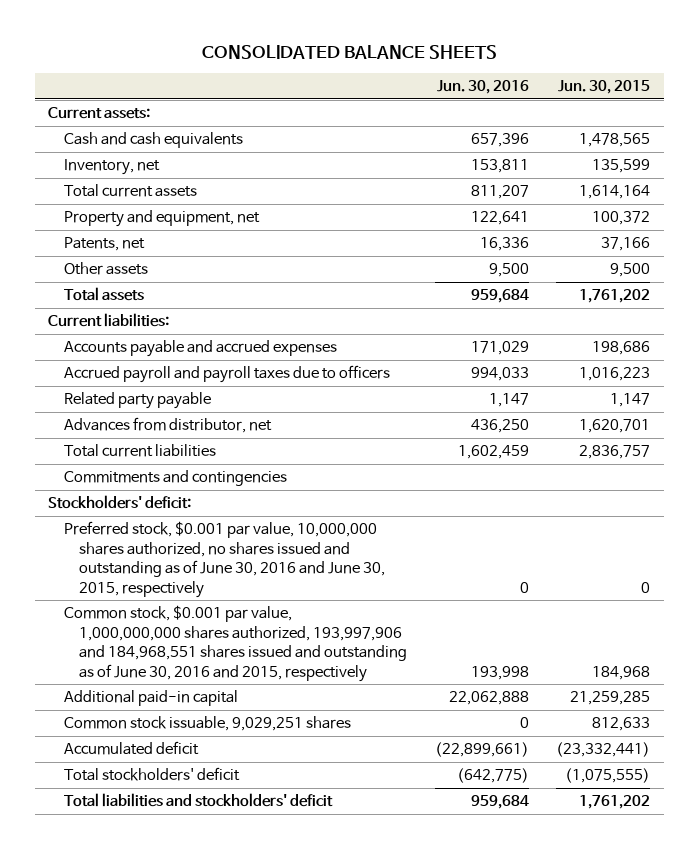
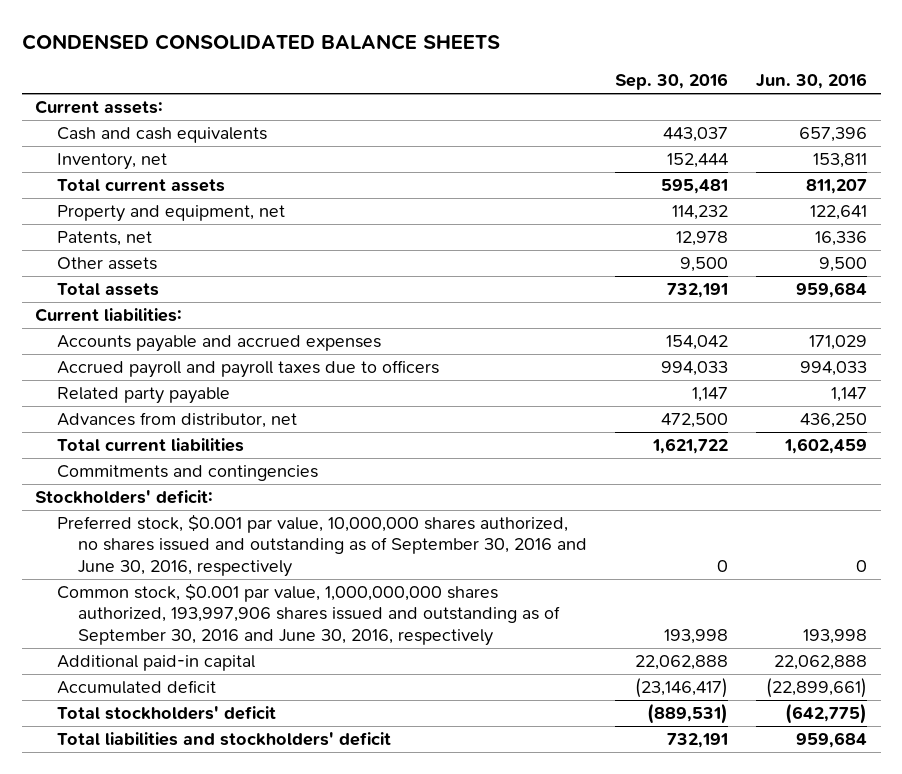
[202,44,498,59] CONSOLIDATED BALANCE SHEETS -> [21,34,500,51] CONDENSED CONSOLIDATED BALANCE SHEETS
[558,80,651,95] Jun. 30, 2015 -> none
none -> [615,73,729,91] Sep. 30, 2016
[63,521,385,598] Preferred stock, $0.001 par value, 10,000,000 shares authorized, no shares issued and outstanding as of June 30, 2016 and June 30, 2015, respectively -> [56,514,588,577] Preferred stock, $0.001 par value, 10,000,000 shares authorized, no shares issued and outstanding as of September 30, 2016 and June 30, 2016, respectively
[63,605,407,682] Common stock, $0.001 par value, 1,000,000,000 shares authorized, 193,997,906 and 184,968,551 shares issued and outstanding as of June 30, 2016 and 2015, respectively -> [56,583,561,646] Common stock, $0.001 par value, 1,000,000,000 shares authorized, 193,997,906 shares issued and outstanding as of September 30, 2016 and June 30, 2016, respectively
[63,716,351,732] Common stock issuable, 9,029,251 shares -> none

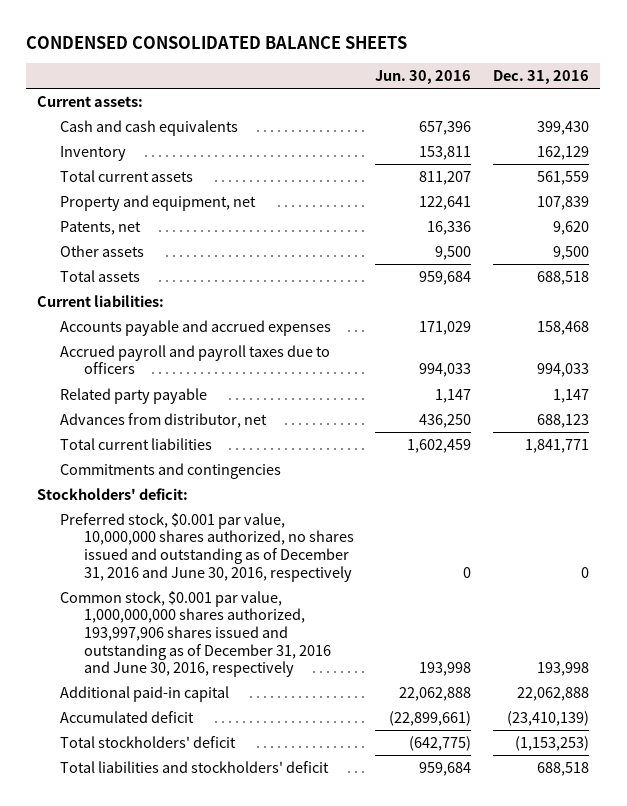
[615,73,729,91] Sep. 30, 2016 -> none
none -> [493,70,590,85] Dec. 31, 2016
[56,153,167,171] Inventory, net -> [60,145,127,161] Inventory
[56,514,588,577] Preferred stock, $0.001 par value, 10,000,000 shares authorized, no shares issued and outstanding as of September 30, 2016 and June 30, 2016, respectively -> [60,512,354,582] Preferred stock, $0.001 par value, 10,000,000 shares authorized, no shares issued and outstanding as of December 31, 2016 and June 30, 2016, respectively
[56,583,561,646] Common stock, $0.001 par value, 1,000,000,000 shares authorized, 193,997,906 shares issued and outstanding as of September 30, 2016 and June 30, 2016, respectively -> [60,590,331,678] Common stock, $0.001 par value, 1,000,000,000 shares authorized, 193,997,906 shares issued and outstanding as of December 31, 2016 and June 30, 2016, respectively

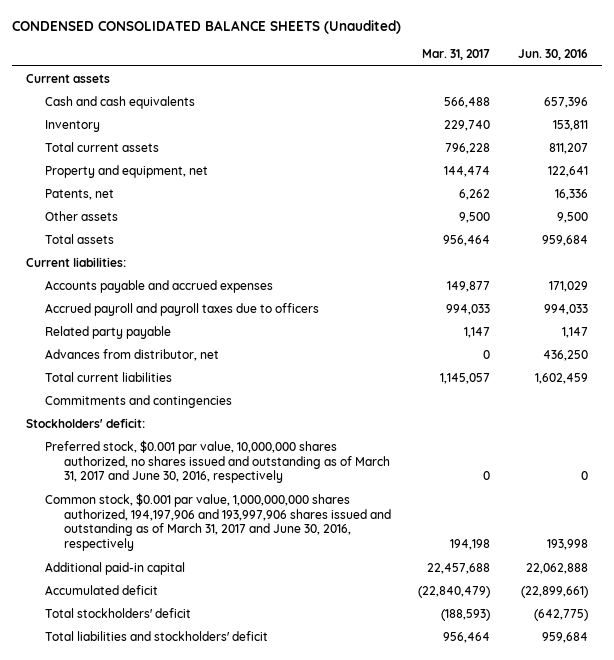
[26,35,408,49] CONDENSED CONSOLIDATED BALANCE SHEETS -> [12,19,402,34] CONDENSED CONSOLIDATED BALANCE SHEETS (Unaudited)
[493,70,590,85] Dec. 31, 2016 -> none
none -> [422,49,491,61] Mar. 31, 2017
[37,95,144,107] Current assets: -> [26,73,111,83] Current assets
[60,512,354,582] Preferred stock, $0.001 par value, 10,000,000 shares authorized, no shares issued and outstanding as of December 31, 2016 and June 30, 2016, respectively -> [45,439,390,484] Preferred stock, $0.001 par value, 10,000,000 shares authorized, no shares issued and outstanding as of March 31, 2017 and June 30, 2016, respectively
[60,590,331,678] Common stock, $0.001 par value, 1,000,000,000 shares authorized, 193,997,906 shares issued and outstanding as of December 31, 2016 and June 30, 2016, respectively -> [45,492,391,552] Common stock, $0.001 par value, 1,000,000,000 shares authorized, 194,197,906 and 193,997,906 shares issued and outstanding as of March 31, 2017 and June 30, 2016, respectively

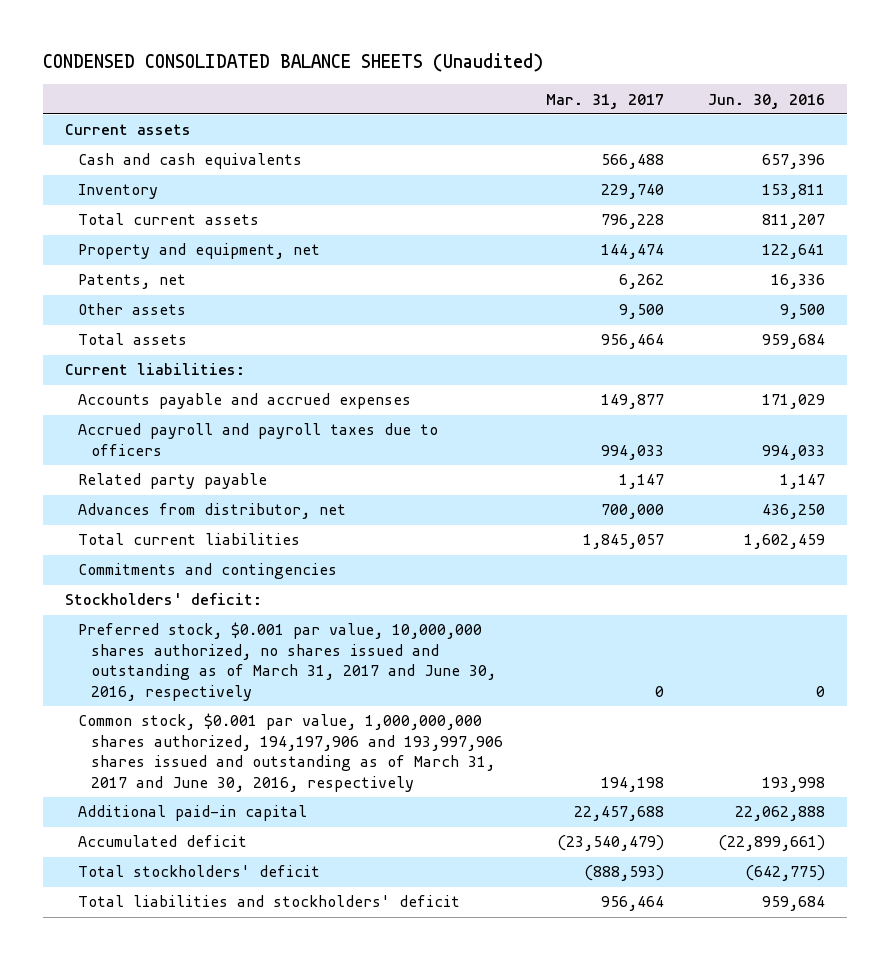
[483,349,491,359] 0 -> [601,504,665,520] 700,000
[440,372,491,384] 1,145,057 -> [583,534,665,550] 1,845,057
[418,585,491,598] (22,840,479) -> [557,835,665,852] (23,540,479)
[441,608,491,621] (188,593) -> [584,865,665,882] (888,593)

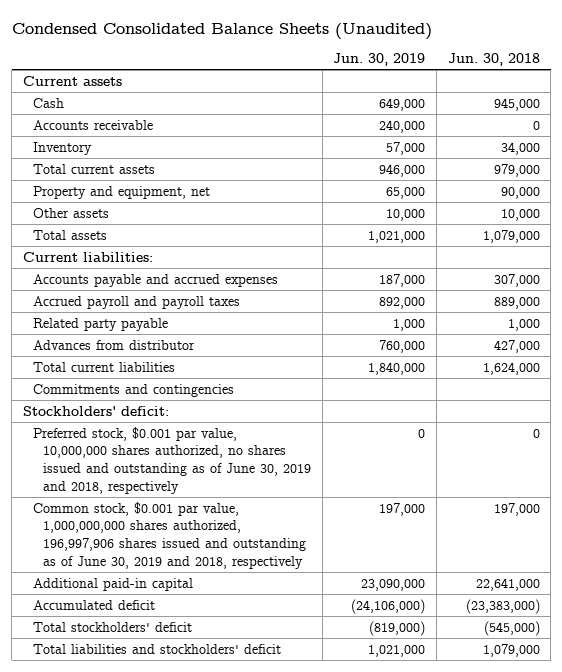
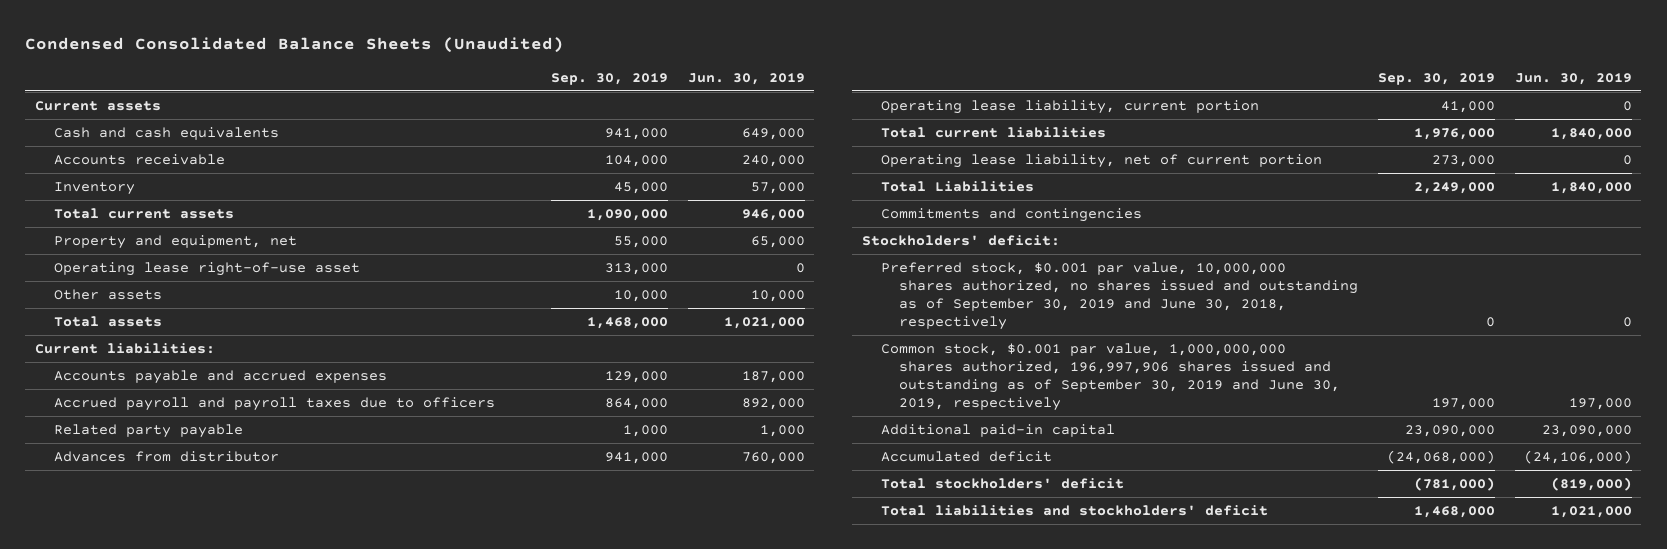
[447,53,540,67] Jun. 30, 2018 -> none
none -> [550,72,668,85] Sep. 30, 2019
[32,97,64,108] Cash -> [53,126,279,140] Cash and cash equivalents
none -> [53,261,360,276] Operating lease right-of-use asset
[32,295,240,309] Accrued payroll and payroll taxes -> [53,396,495,411] Accrued payroll and payroll taxes due to officers
none -> [880,99,1259,114] Operating lease liability, current portion
none -> [880,153,1322,168] Operating lease liability, net of current portion
none -> [880,180,1034,192] Total Liabilities
[32,426,311,494] Preferred stock, $0.001 par value, 10,000,000 shares authorized, no shares issued and outstanding as of June 30, 2019 and 2018, respectively -> [880,261,1359,330] Preferred stock, $0.001 par value, 10,000,000 shares authorized, no shares issued and outstanding as of September 30, 2019 and June 30, 2018, respectively
[32,501,306,569] Common stock, $0.001 par value, 1,000,000,000 shares authorized, 196,997,906 shares issued and outstanding as of June 30, 2019 and 2018, respectively -> [880,342,1341,411] Common stock, $0.001 par value, 1,000,000,000 shares authorized, 196,997,906 shares issued and outstanding as of September 30, 2019 and June 30, 2019, respectively

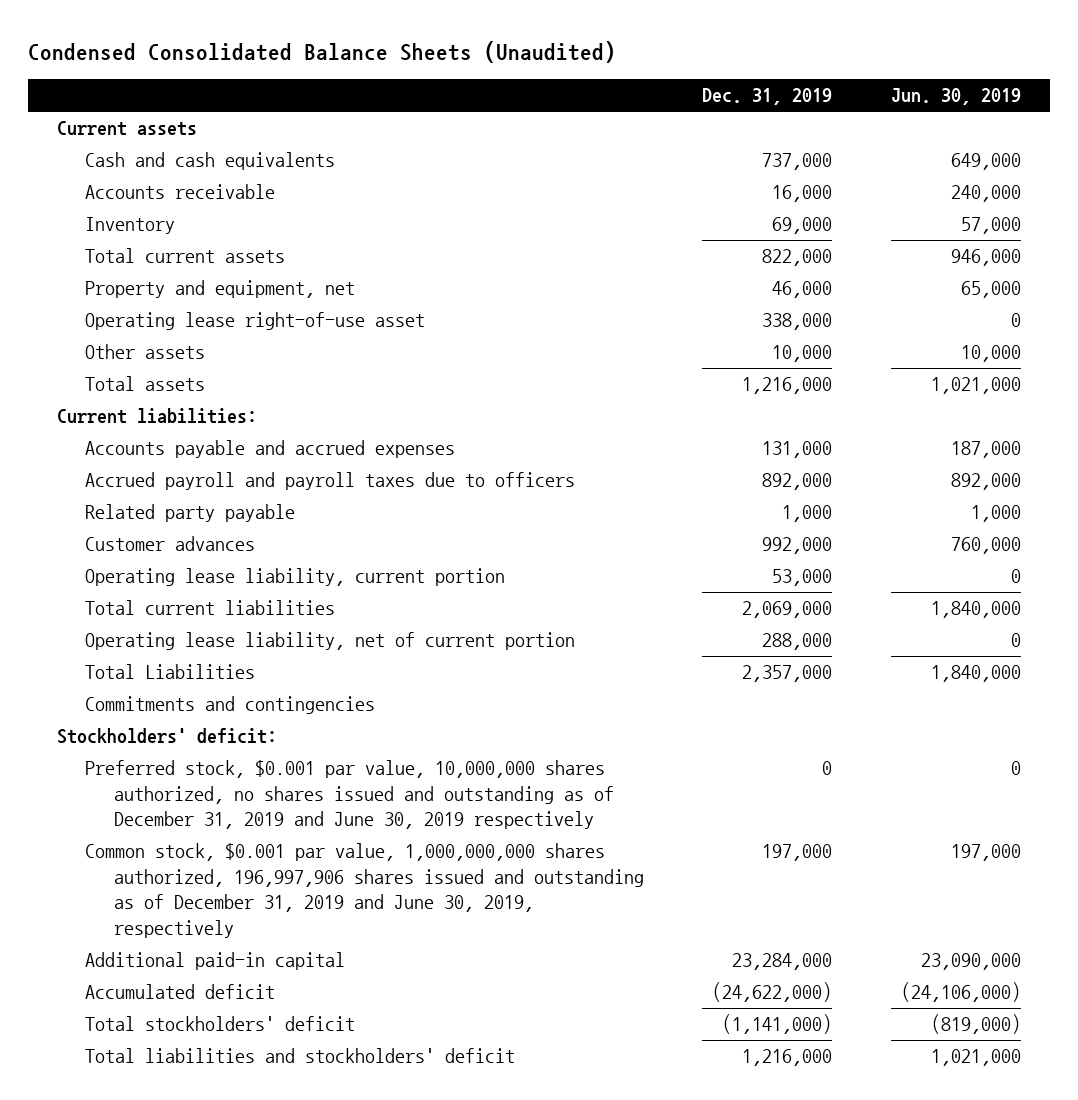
[550,72,668,85] Sep. 30, 2019 -> none
none -> [702,88,833,106] Dec. 31, 2019
[53,450,279,462] Advances from distributor -> [85,536,256,552] Customer advances
[880,261,1359,330] Preferred stock, $0.001 par value, 10,000,000 shares authorized, no shares issued and outstanding as of September 30, 2019 and June 30, 2018, respectively -> [85,760,614,830] Preferred stock, $0.001 par value, 10,000,000 shares authorized, no shares issued and outstanding as of December 31, 2019 and June 30, 2019 respectively
[880,342,1341,411] Common stock, $0.001 par value, 1,000,000,000 shares authorized, 196,997,906 shares issued and outstanding as of September 30, 2019 and June 30, 2019, respectively -> [85,843,644,938] Common stock, $0.001 par value, 1,000,000,000 shares authorized, 196,997,906 shares issued and outstanding as of December 31, 2019 and June 30, 2019, respectively

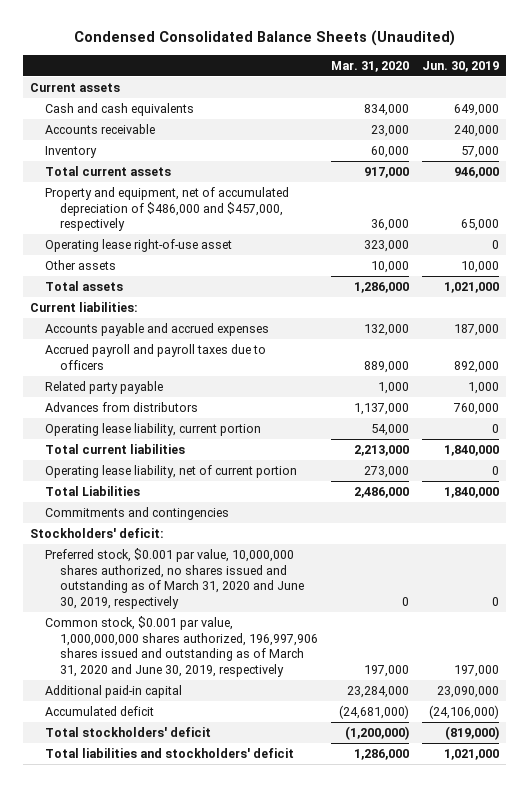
[702,88,833,106] Dec. 31, 2019 -> none
none -> [331,60,410,72] Mar. 31, 2020
[85,280,356,299] Property and equipment, net -> [44,186,289,232] Property and equipment, net of accumulated depreciation of $486,000 and $457,000, respectively
[85,536,256,552] Customer advances -> [44,401,198,412] Advances from distributors
[85,760,614,830] Preferred stock, $0.001 par value, 10,000,000 shares authorized, no shares issued and outstanding as of December 31, 2019 and June 30, 2019 respectively -> [44,547,304,610] Preferred stock, $0.001 par value, 10,000,000 shares authorized, no shares issued and outstanding as of March 31, 2020 and June 30, 2019, respectively
[85,843,644,938] Common stock, $0.001 par value, 1,000,000,000 shares authorized, 196,997,906 shares issued and outstanding as of December 31, 2019 and June 30, 2019, respectively -> [44,615,318,678] Common stock, $0.001 par value, 1,000,000,000 shares authorized, 196,997,906 shares issued and outstanding as of March 31, 2020 and June 30, 2019, respectively

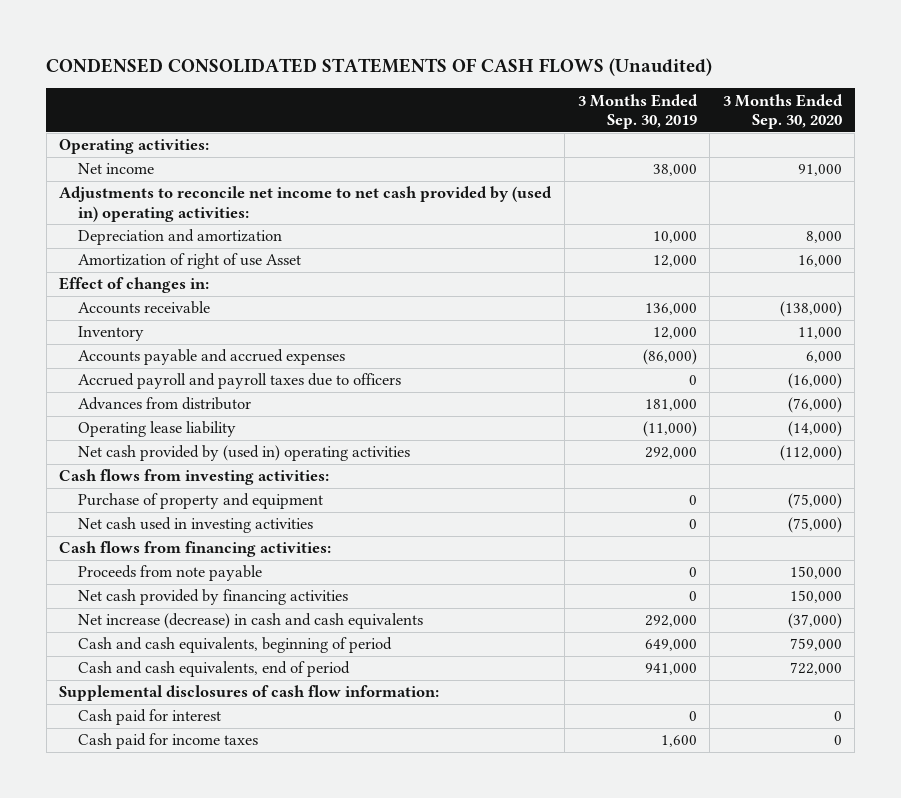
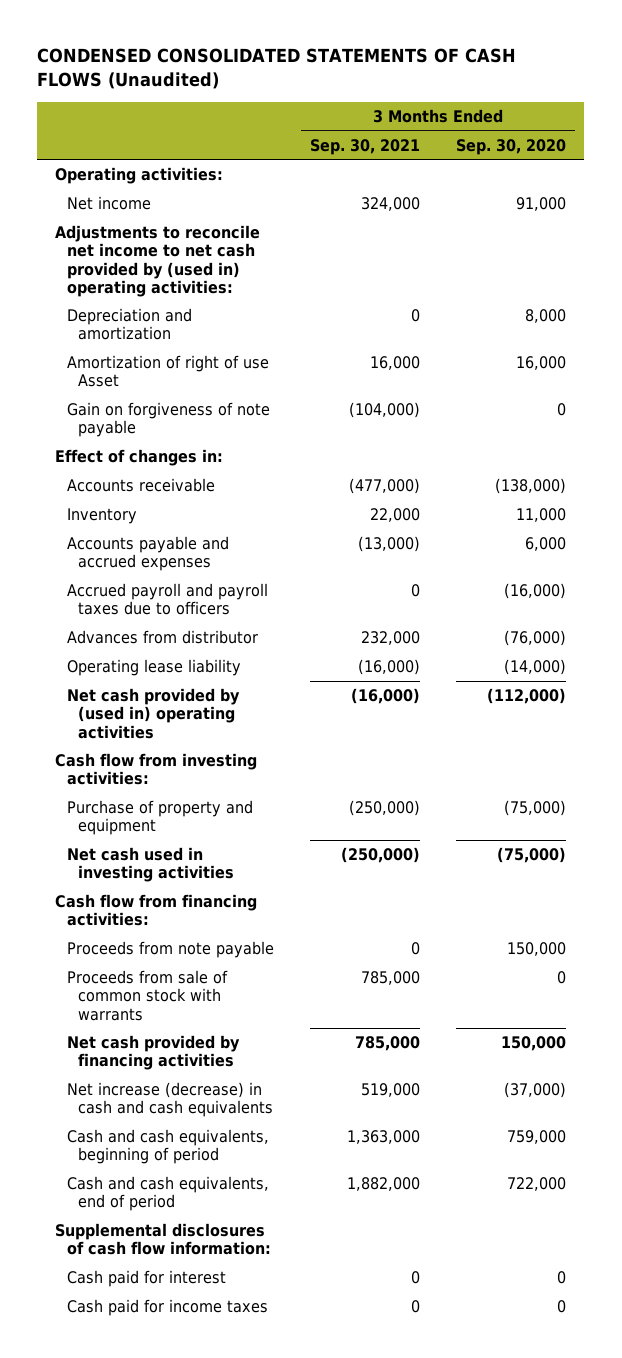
[577,93,698,129] 3 Months Ended Sep. 30, 2019 -> none
none -> [310,138,421,155] Sep. 30, 2021
none -> [66,402,270,438] Gain on forgiveness of note payable
[59,469,330,486] Cash flows from investing activities: -> [55,753,258,786] Cash flow from investing activities:
[59,541,332,558] Cash flows from financing activities: -> [55,894,258,927] Cash flow from financing activities:
none -> [66,970,228,1021] Proceeds from sale of common stock with warrants

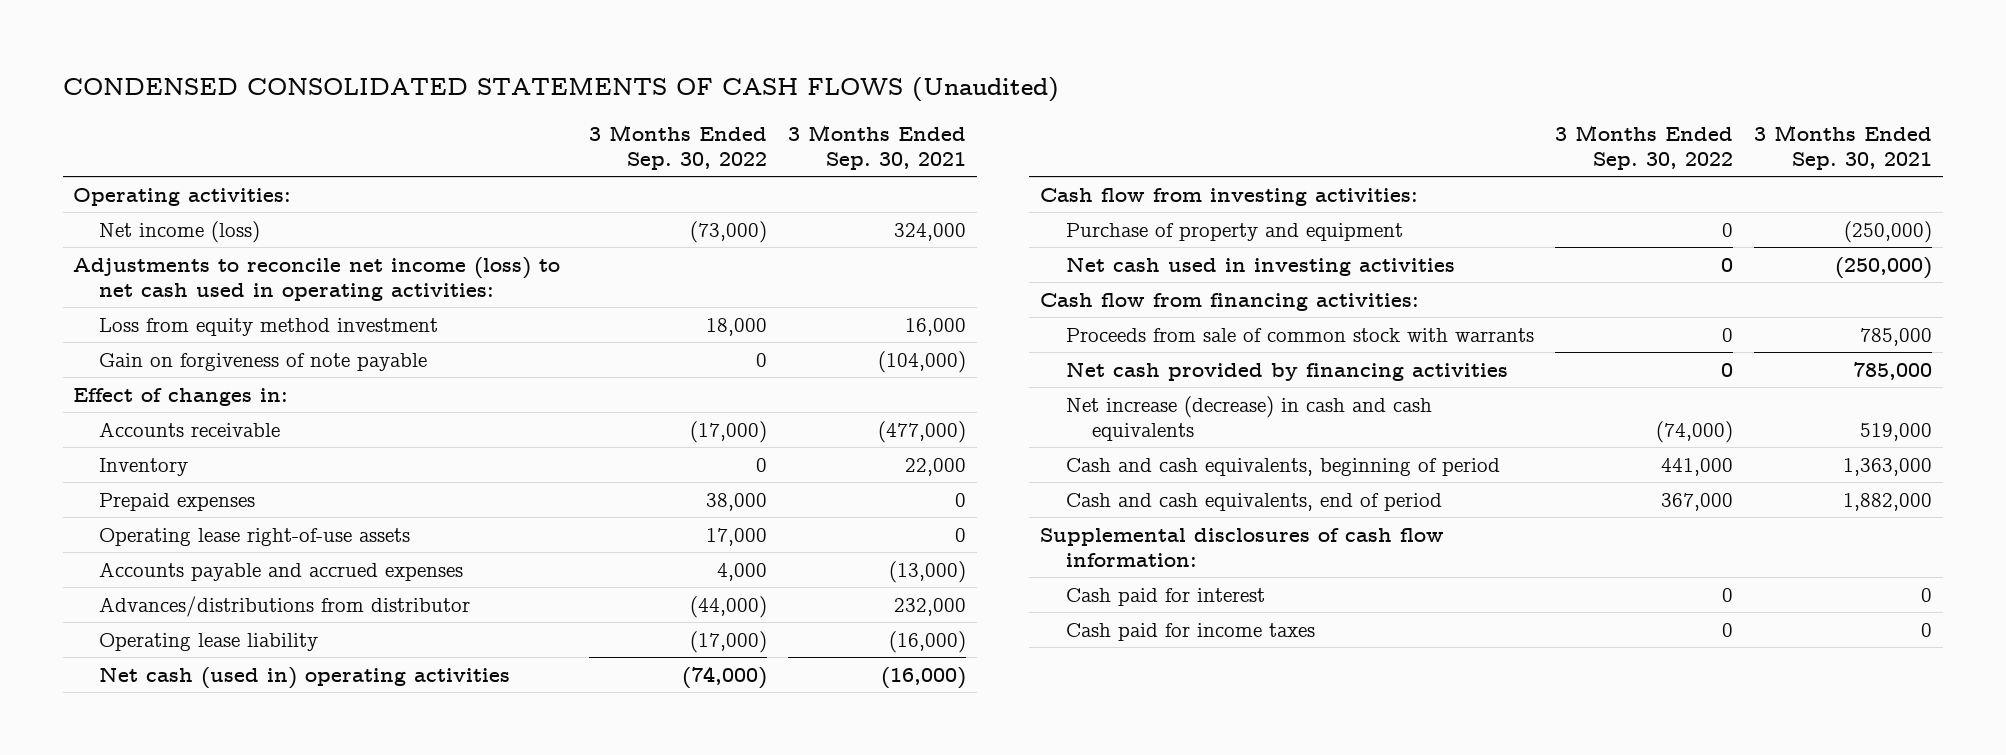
[456,138,567,155] Sep. 30, 2020 -> none
none -> [588,125,767,170] 3 Months Ended Sep. 30, 2022
[66,308,192,341] Depreciation and amortization -> none
[66,355,269,388] Amortization of right of use Asset -> none
[66,196,151,211] Net income -> [99,220,261,243] Net income (loss)
[55,225,261,297] Adjustments to reconcile net income to net cash provided by (used in) operating activities: -> [73,256,561,301] Adjustments to reconcile net income (loss) to net cash used in operating activities:
none -> [99,317,439,336] Loss from equity method investment
none -> [99,492,256,511] Prepaid expenses
none -> [99,527,411,546] Operating lease right-of-use assets
[66,583,268,616] Accrued payroll and payroll taxes due to officers -> none
[66,630,258,645] Advances from distributor -> [99,595,471,617] Advances/distributions from distributor
[66,688,240,739] Net cash provided by (used in) operating activities -> [99,666,511,689] Net cash (used in) operating activities
[66,941,274,959] Proceeds from note payable -> none

